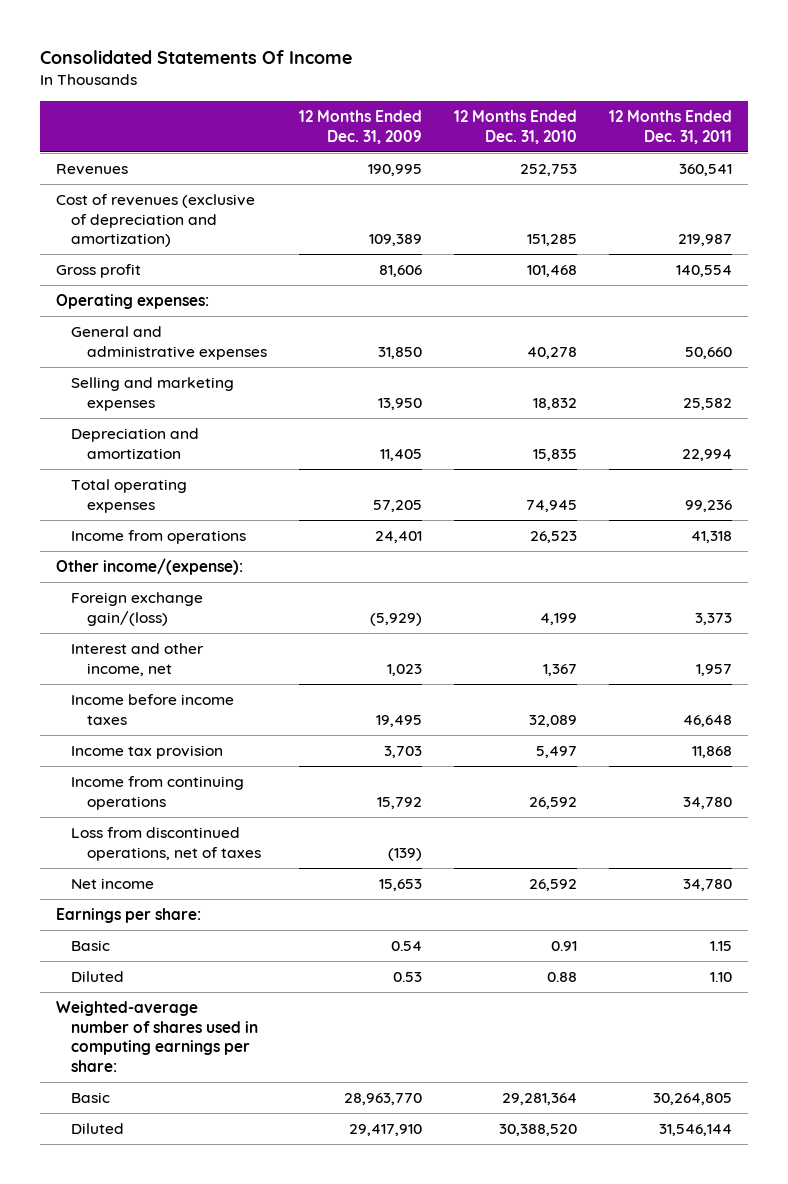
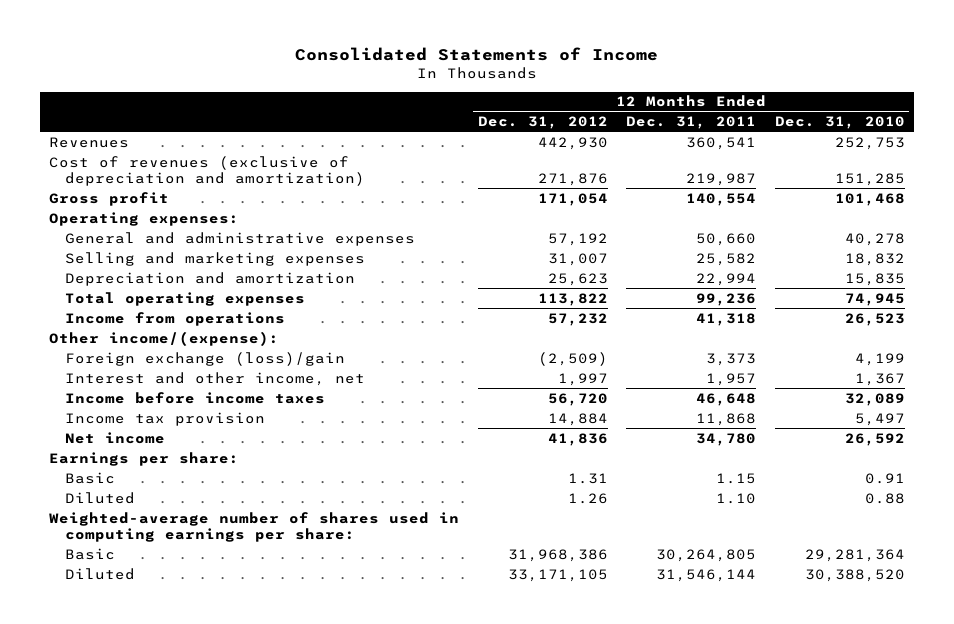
[40,50,353,65] Consolidated Statements Of Income -> [294,47,658,62] Consolidated Statements of Income
[298,110,422,144] 12 Months Ended Dec. 31, 2009 -> none
none -> [477,115,608,129] Dec. 31, 2012
[71,592,204,626] Foreign exchange gain/(loss) -> [65,351,346,366] Foreign exchange (loss)/gain
[71,776,245,810] Income from continuing operations -> none
[71,827,261,861] Loss from discontinued operations, net of taxes -> none

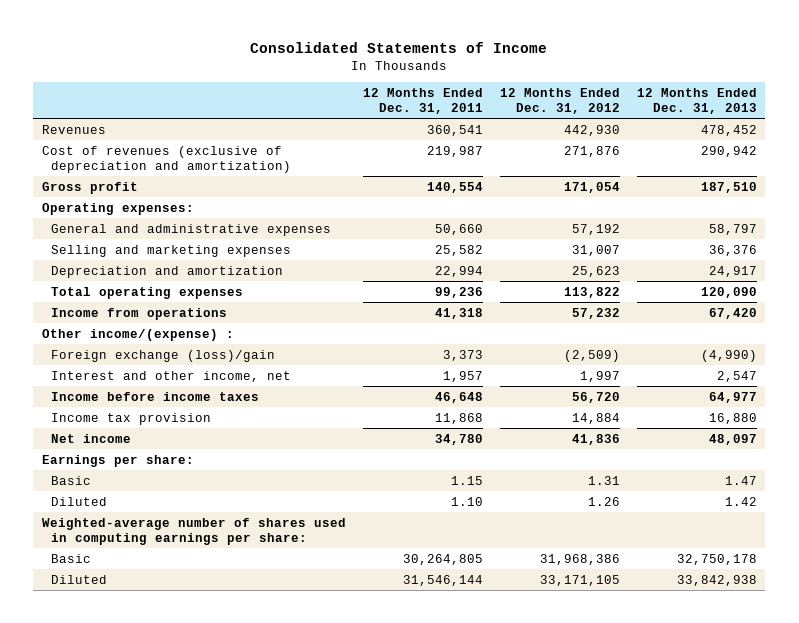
[774,115,905,129] Dec. 31, 2010 -> none
none -> [636,88,757,114] 12 Months Ended Dec. 31, 2013
[49,330,280,346] Other income/(expense): -> [41,328,234,341] Other income/(expense) :

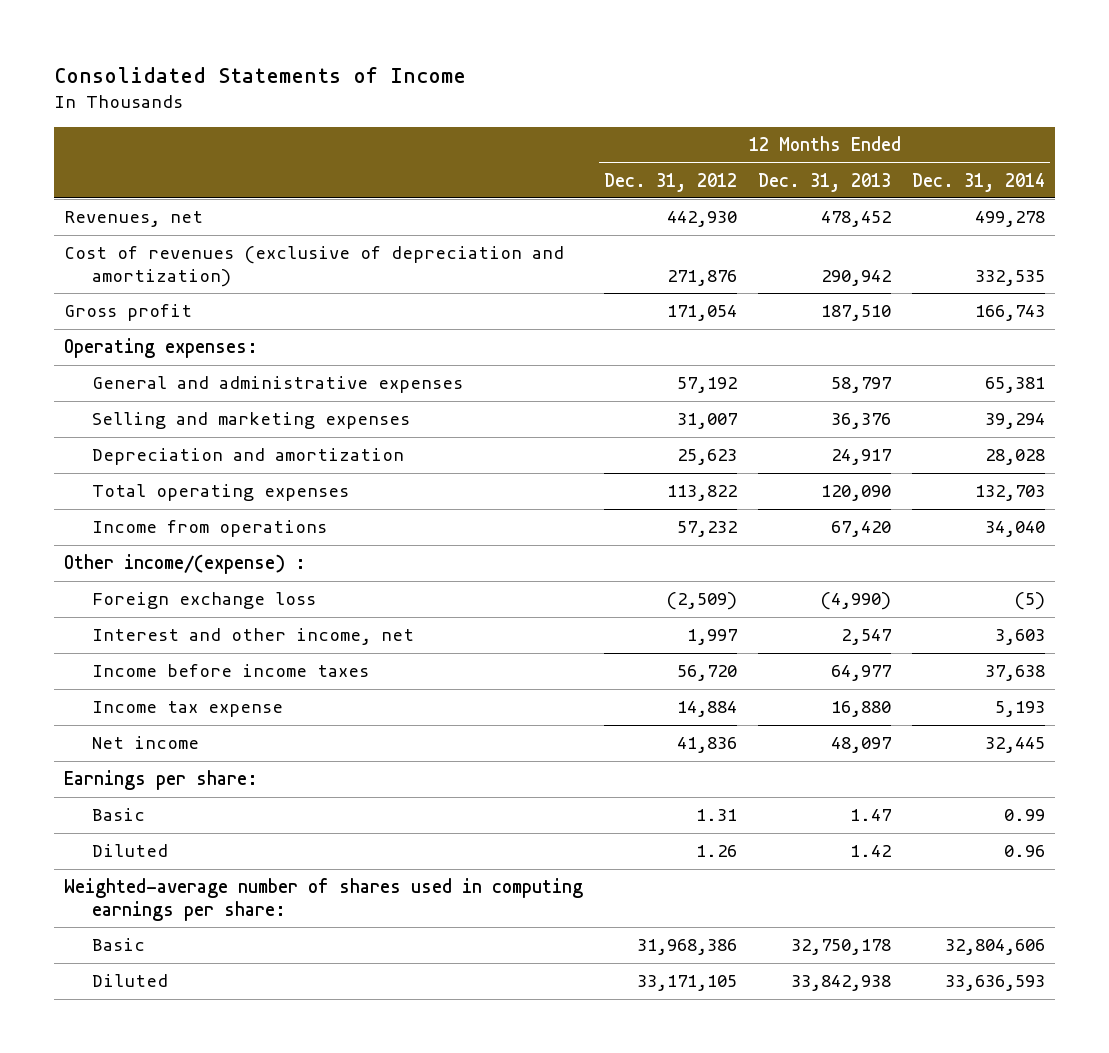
[362,88,483,114] 12 Months Ended Dec. 31, 2011 -> none
none -> [911,172,1045,192] Dec. 31, 2014
[41,124,106,134] Revenues -> [64,211,204,228] Revenues, net
[50,349,275,362] Foreign exchange (loss)/gain -> [92,592,317,610] Foreign exchange loss
[50,412,211,425] Income tax provision -> [92,701,284,718] Income tax expense

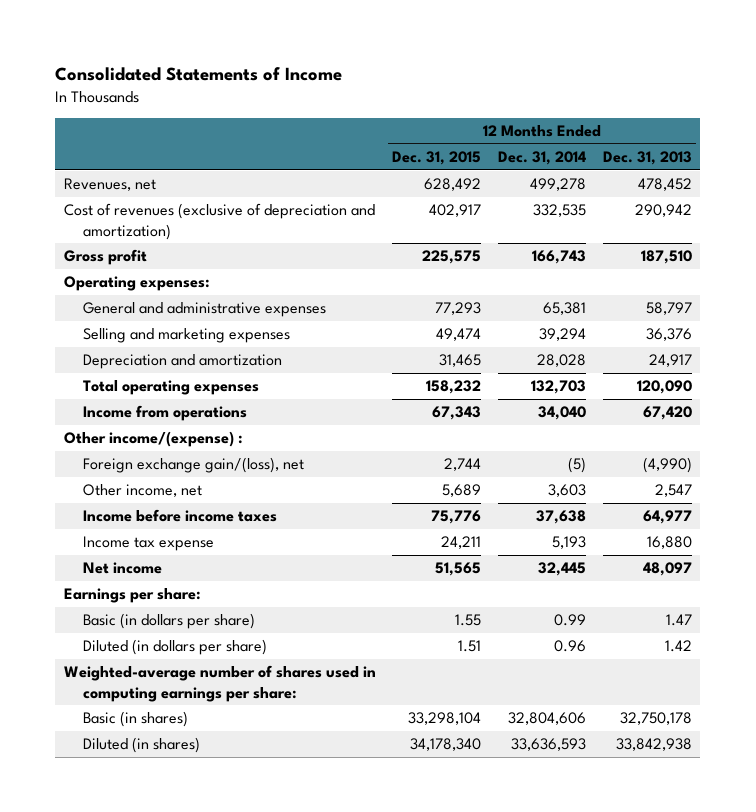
[604,172,738,192] Dec. 31, 2012 -> none
none -> [392,151,482,166] Dec. 31, 2015
[92,592,317,610] Foreign exchange loss -> [83,457,305,474] Foreign exchange gain/(loss), net
[92,628,415,646] Interest and other income, net -> [83,484,203,498] Other income, net
[92,808,146,822] Basic -> [83,613,256,630] Basic (in dollars per share)
[92,844,169,858] Diluted -> [83,639,268,656] Diluted (in dollars per share)
[92,938,146,952] Basic -> [83,711,189,728] Basic (in shares)
[92,974,169,988] Diluted -> [83,737,201,754] Diluted (in shares)

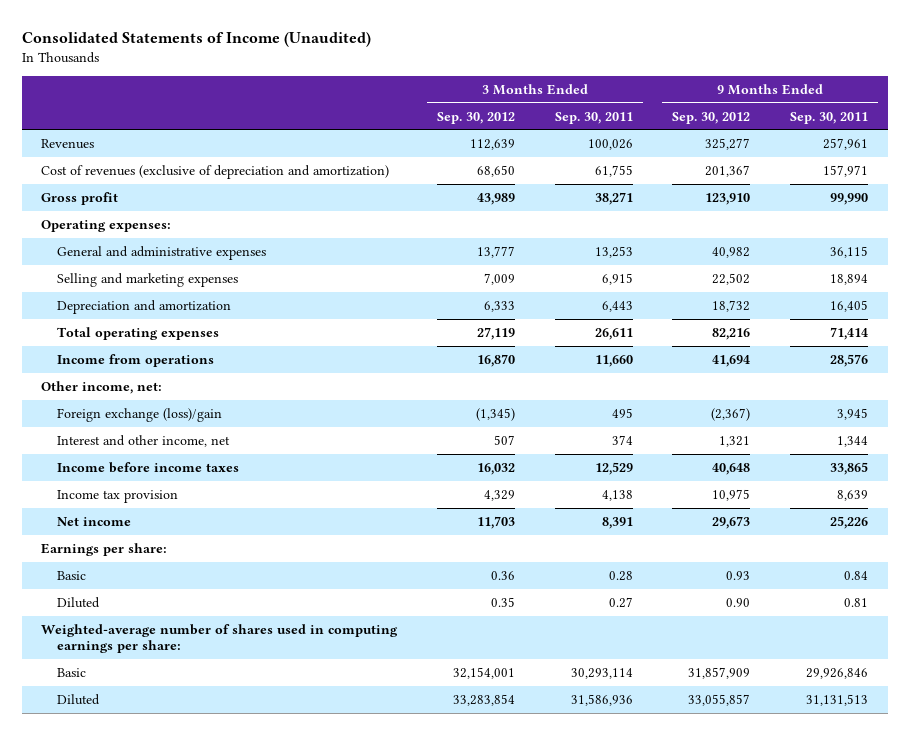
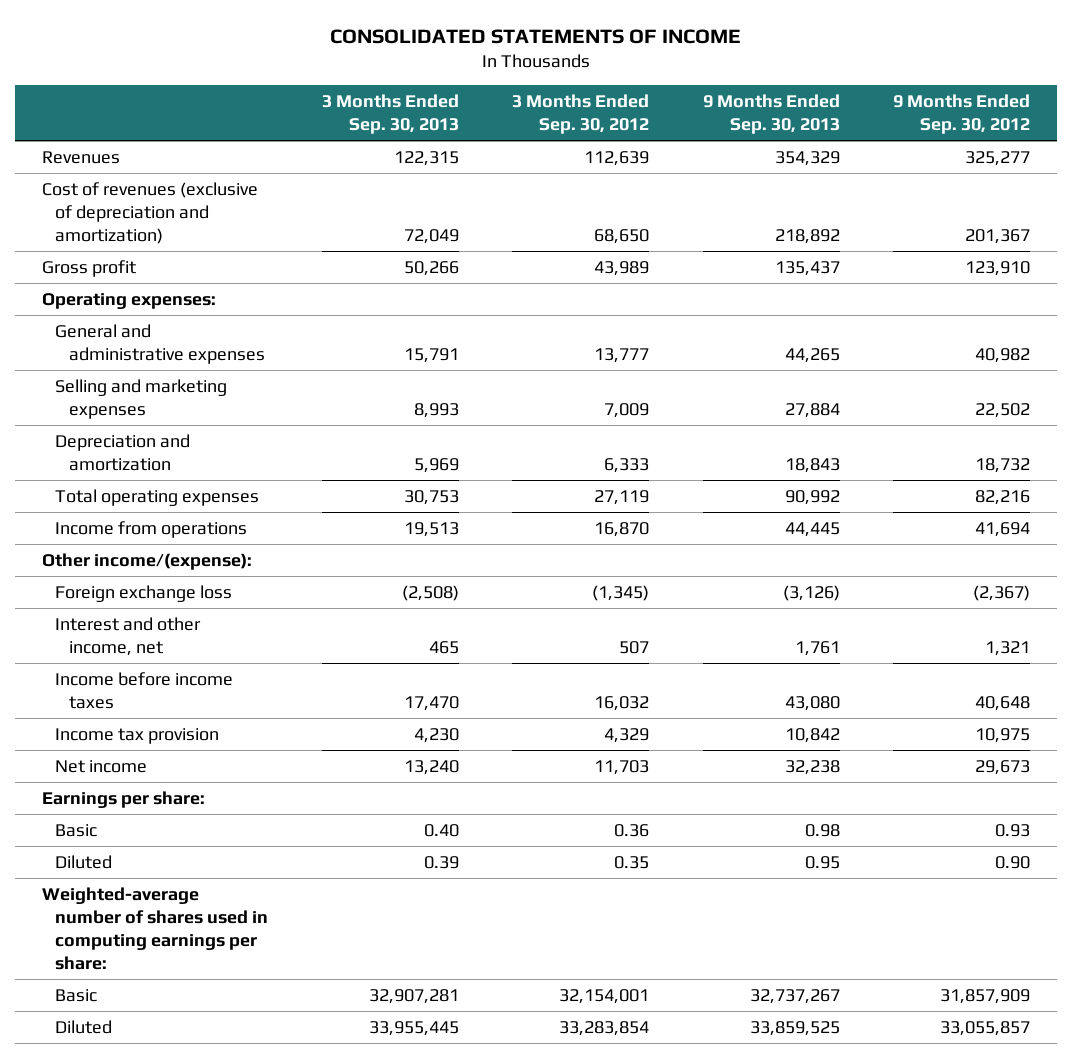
[21,32,371,48] Consolidated Statements of Income (Unaudited) -> [329,28,741,44] CONSOLIDATED STATEMENTS OF INCOME
[554,111,633,124] Sep. 30, 2011 -> none
[790,111,869,124] Sep. 30, 2011 -> none
none -> [321,93,459,134] 3 Months Ended Sep. 30, 2013
none -> [702,93,840,134] 9 Months Ended Sep. 30, 2013
[41,380,163,394] Other income, net: -> [41,552,252,570] Other income/(expense):
[57,407,223,422] Foreign exchange (loss)/gain -> [55,584,233,602] Foreign exchange loss

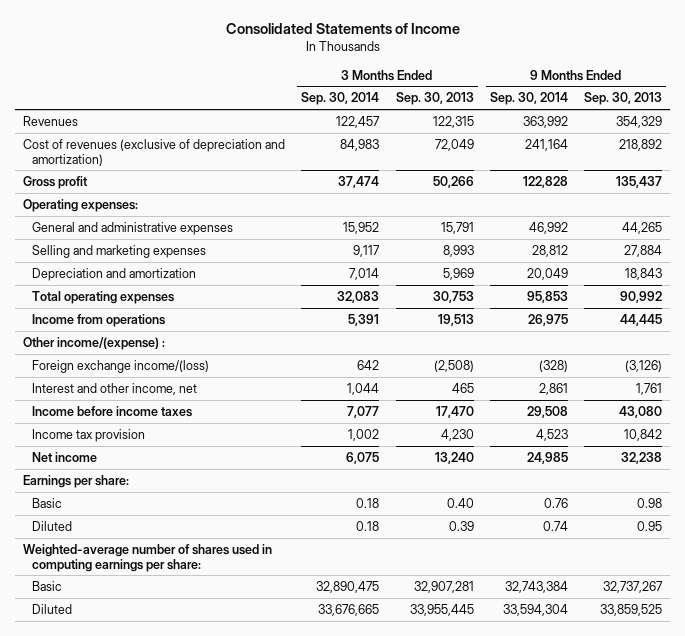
[329,28,741,44] CONSOLIDATED STATEMENTS OF INCOME -> [225,23,460,35] Consolidated Statements of Income
[512,93,650,134] 3 Months Ended Sep. 30, 2012 -> none
[892,93,1030,134] 9 Months Ended Sep. 30, 2012 -> none
none -> [301,92,380,106] Sep. 30, 2014
none -> [489,92,568,106] Sep. 30, 2014
[41,552,252,570] Other income/(expense): -> [23,336,166,350] Other income/(expense) :
[55,584,233,602] Foreign exchange loss -> [32,359,210,373] Foreign exchange income/(loss)

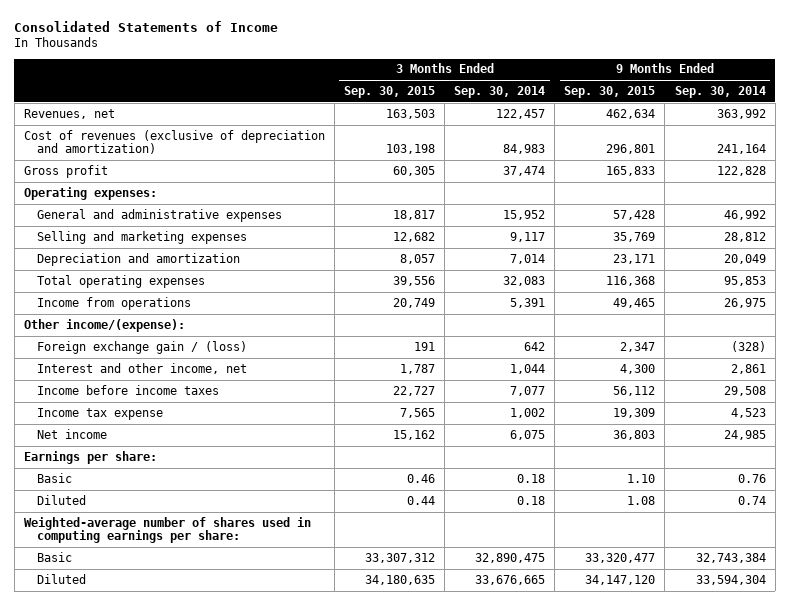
[395,92,474,106] Sep. 30, 2013 -> none
[583,92,662,106] Sep. 30, 2013 -> none
none -> [343,86,435,99] Sep. 30, 2015
none -> [564,86,656,99] Sep. 30, 2015
[23,115,79,126] Revenues -> [23,108,115,119] Revenues, net
[23,336,166,350] Other income/(expense) : -> [23,318,185,332] Other income/(expense):
[32,359,210,373] Foreign exchange income/(loss) -> [37,340,248,354] Foreign exchange gain / (loss)
[32,428,146,442] Income tax provision -> [37,407,164,420] Income tax expense

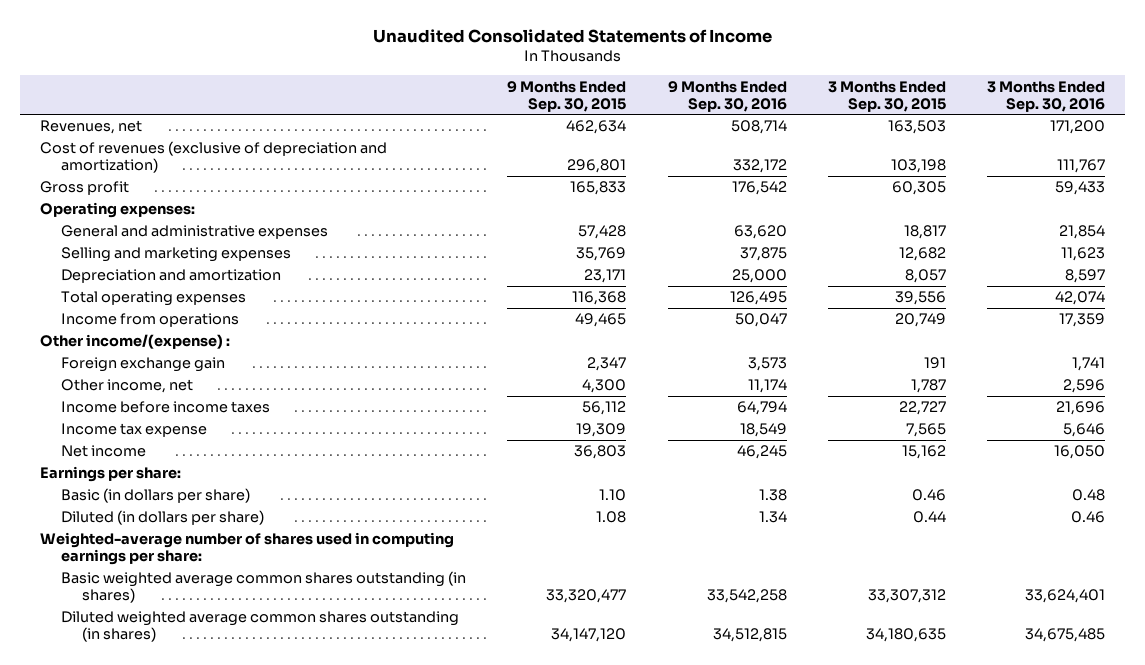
[14,20,279,32] Consolidated Statements of Income -> [372,28,772,43] Unaudited Consolidated Statements of Income
[454,86,546,99] Sep. 30, 2014 -> none
[674,86,766,99] Sep. 30, 2014 -> none
none -> [667,80,787,112] 9 Months Ended Sep. 30, 2016
none -> [986,80,1105,112] 3 Months Ended Sep. 30, 2016
[23,318,185,332] Other income/(expense): -> [40,334,231,350] Other income/(expense) :
[37,340,248,354] Foreign exchange gain / (loss) -> [61,357,226,373] Foreign exchange gain
[37,362,248,374] Interest and other income, net -> [61,379,194,394] Other income, net
[37,472,73,483] Basic -> [61,488,251,504] Basic (in dollars per share)
[37,494,87,505] Diluted -> [61,510,265,526] Diluted (in dollars per share)
[37,551,73,562] Basic -> [61,571,467,604] Basic weighted average common shares outstanding (in shares)
[37,573,87,584] Diluted -> [61,611,460,643] Diluted weighted average common shares outstanding (in shares)

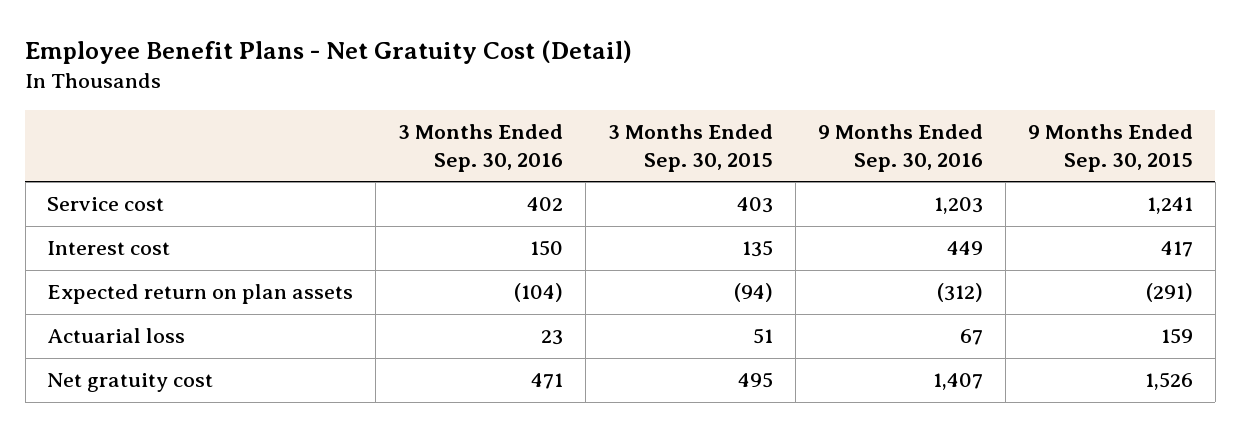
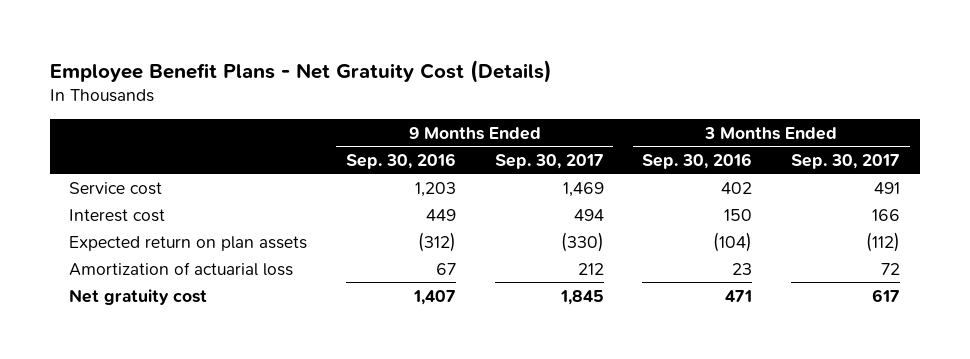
[25,39,633,64] Employee Benefit Plans - Net Gratuity Cost (Detail) -> [50,59,553,83] Employee Benefit Plans - Net Gratuity Cost (Details)
[608,124,774,172] 3 Months Ended Sep. 30, 2015 -> none
[1027,124,1193,172] 9 Months Ended Sep. 30, 2015 -> none
none -> [494,153,604,169] Sep. 30, 2017
none -> [791,153,901,169] Sep. 30, 2017
[47,328,186,344] Actuarial loss -> [69,261,294,276] Amortization of actuarial loss

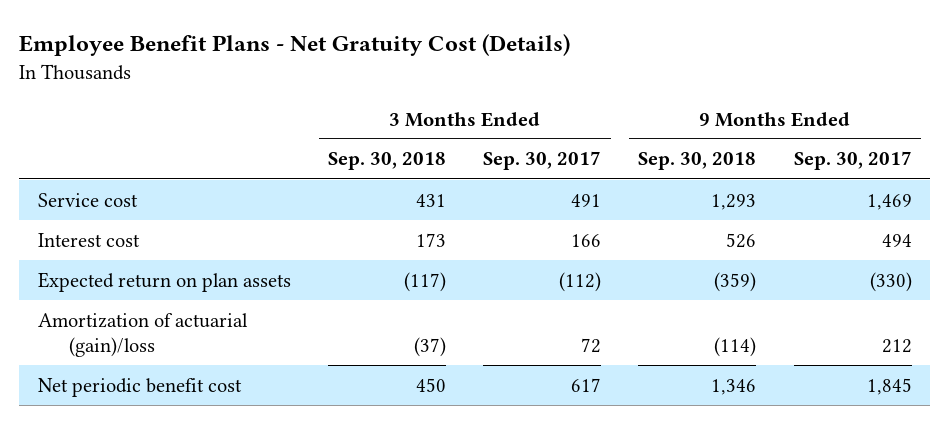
[346,152,457,169] Sep. 30, 2016 -> none
[642,152,753,169] Sep. 30, 2016 -> none
none -> [327,152,446,171] Sep. 30, 2018
none -> [638,152,757,171] Sep. 30, 2018
[69,261,294,276] Amortization of actuarial loss -> [37,312,248,357] Amortization of actuarial (gain)/loss
[69,288,208,305] Net gratuity cost -> [37,377,242,397] Net periodic benefit cost

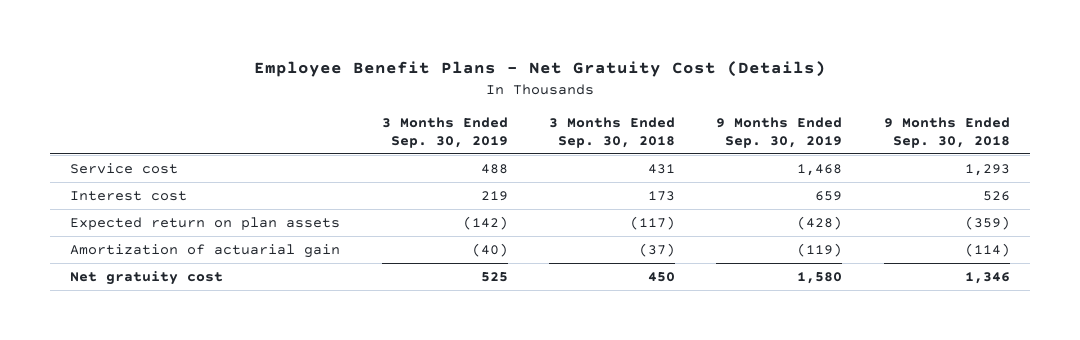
[483,151,602,171] Sep. 30, 2017 -> none
[793,151,912,171] Sep. 30, 2017 -> none
none -> [381,117,508,148] 3 Months Ended Sep. 30, 2019
none -> [716,117,843,148] 9 Months Ended Sep. 30, 2019
[37,312,248,357] Amortization of actuarial (gain)/loss -> [70,244,341,259] Amortization of actuarial gain
[37,377,242,397] Net periodic benefit cost -> [70,271,224,286] Net gratuity cost

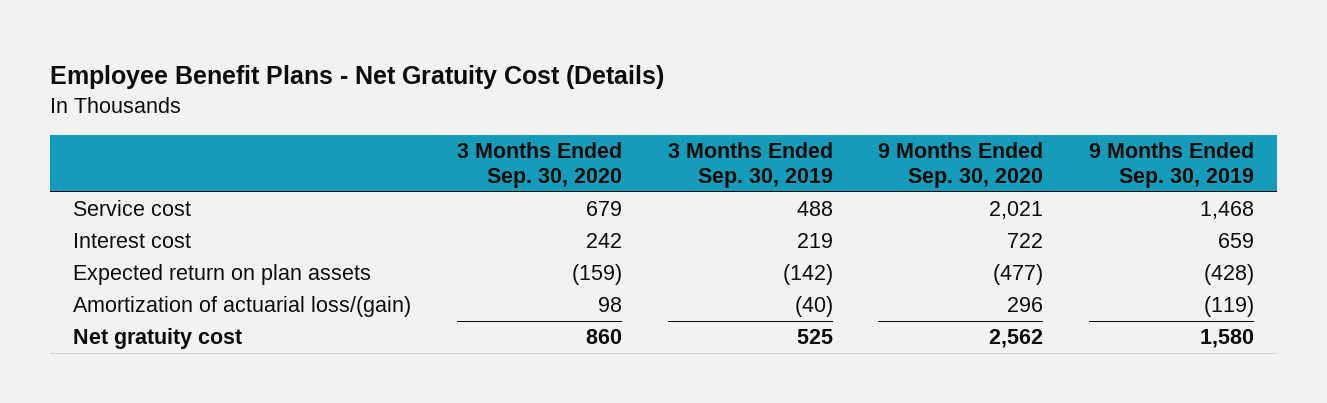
[548,117,675,148] 3 Months Ended Sep. 30, 2018 -> none
[883,117,1010,148] 9 Months Ended Sep. 30, 2018 -> none
none -> [456,141,622,189] 3 Months Ended Sep. 30, 2020
none -> [878,141,1044,189] 9 Months Ended Sep. 30, 2020
[70,244,341,259] Amortization of actuarial gain -> [73,296,412,318] Amortization of actuarial loss/(gain)

